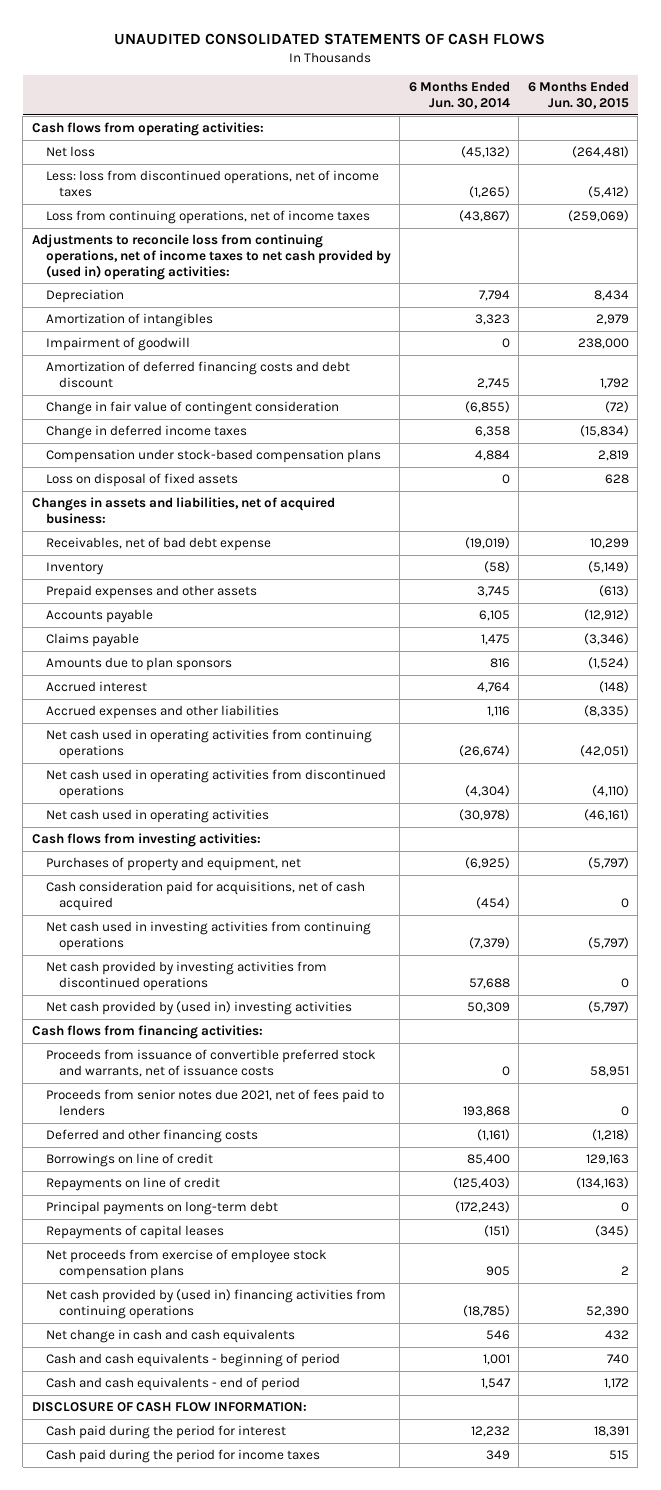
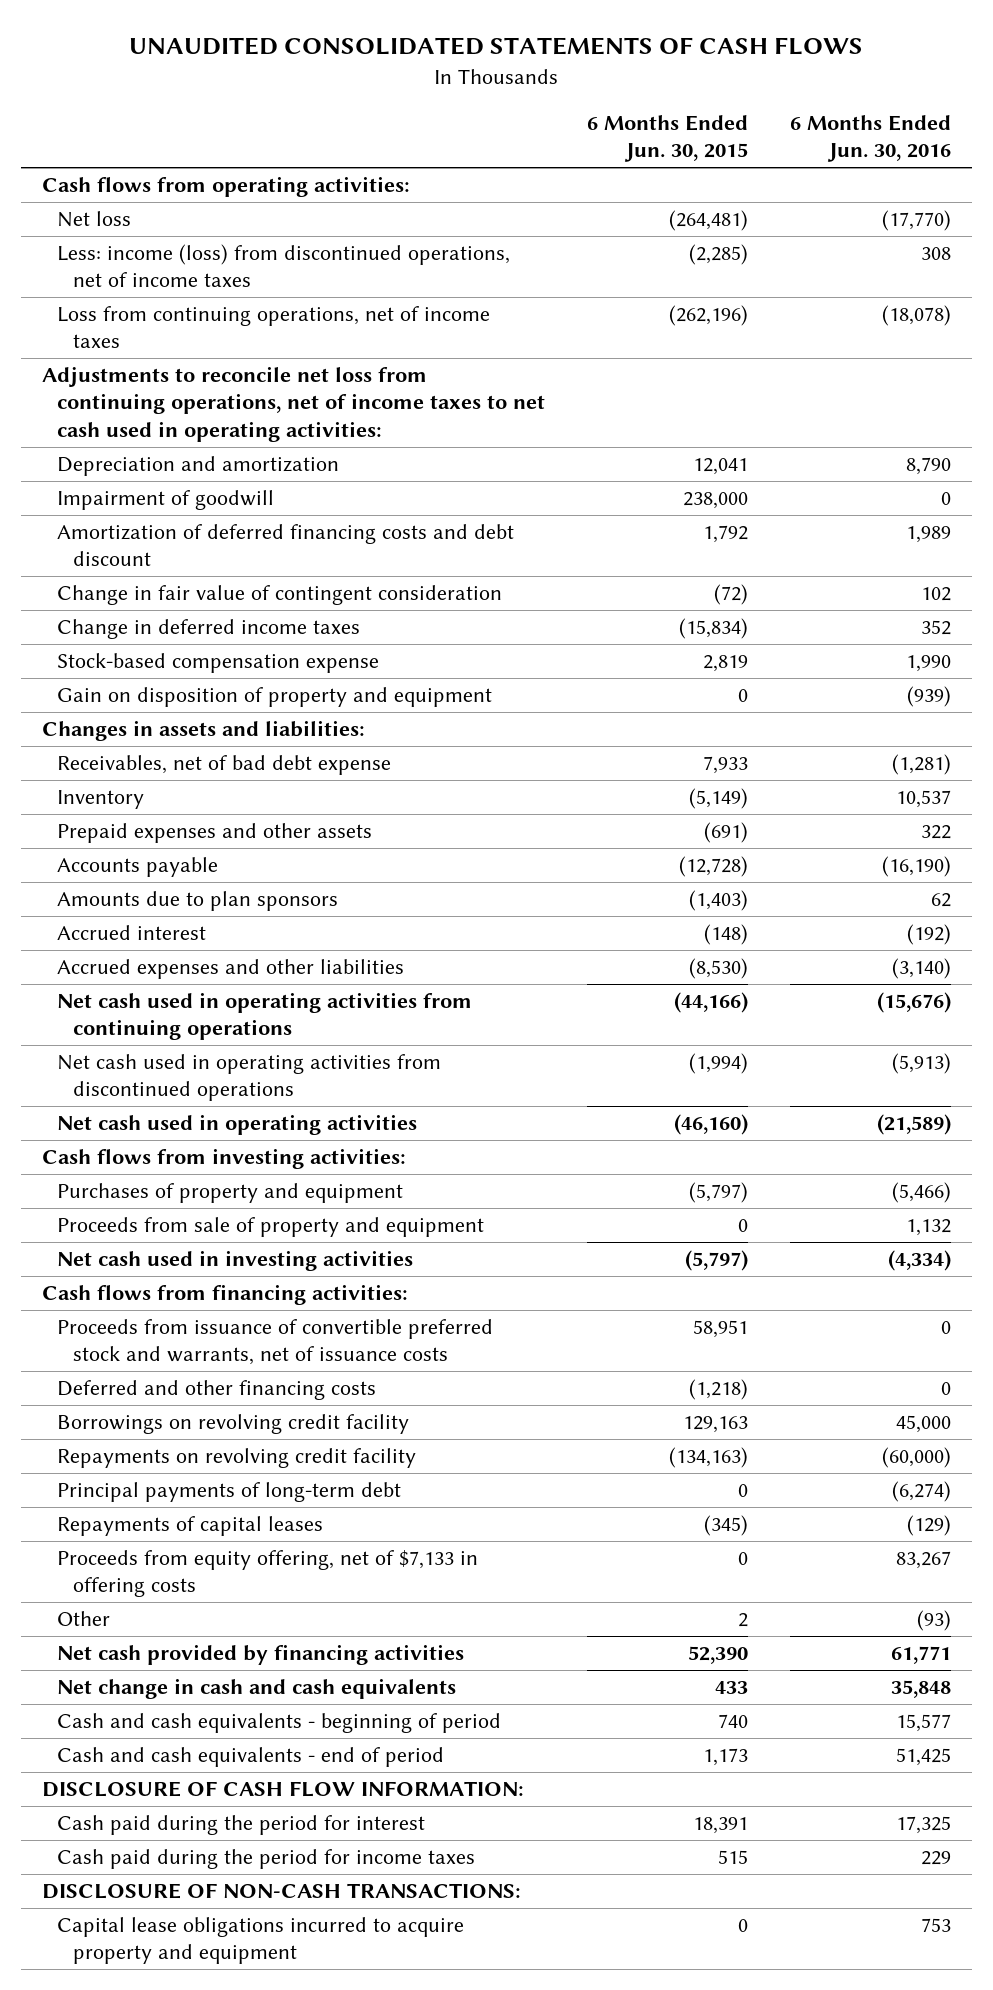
[408,81,510,109] 6 Months Ended Jun. 30, 2014 -> none
none -> [790,114,952,163] 6 Months Ended Jun. 30, 2016
[45,313,213,328] Amortization of intangibles -> none
[45,170,379,197] Less: loss from discontinued operations, net of income taxes -> [57,244,511,288] Less: income (loss) from discontinued operations, net of income taxes
[587,185,629,198] (5,412) -> [689,244,749,266] (2,285)
[567,210,629,223] (259,069) -> [669,305,749,327] (262,196)
[31,234,391,280] Adjustments to reconcile loss from continuing operations, net of income taxes to net cash provided by (used in) operating activities: -> [41,366,546,442] Adjustments to reconcile net loss from continuing operations, net of income taxes to net cash used in operating activities:
[45,289,124,304] Depreciation -> [57,456,340,477] Depreciation and amortization
[593,290,629,302] 8,434 -> [693,458,749,476] 12,041
[45,473,238,488] Loss on disposal of fixed assets -> none
[45,449,381,464] Compensation under stock-based compensation plans -> [57,653,380,674] Stock-based compensation expense
none -> [57,687,493,708] Gain on disposition of property and equipment
[31,497,335,524] Changes in assets and liabilities, net of acquired business: -> [41,720,365,742] Changes in assets and liabilities:
[589,538,629,550] 10,299 -> [703,756,749,775] 7,933
[45,633,139,648] Claims payable -> none
[598,585,629,598] (613) -> [704,822,749,844] (691)
[583,609,629,622] (12,912) -> [679,856,749,878] (12,728)
[587,657,629,670] (1,524) -> [689,890,749,912] (1,403)
[583,705,629,718] (8,335) -> [689,958,749,980] (8,530)
[579,744,629,757] (42,051) -> [674,992,749,1014] (44,166)
[591,784,629,797] (4,110) -> [689,1053,749,1075] (1,994)
[583,809,629,822] (46,161) -> [674,1114,749,1136] (46,160)
[45,881,365,911] Cash consideration paid for acquisitions, net of cash acquired -> none
[45,921,371,951] Net cash used in investing activities from continuing operations -> none
[45,961,327,991] Net cash provided by investing activities from discontinued operations -> none
[45,857,301,872] Purchases of property and equipment, net -> [57,1183,404,1204] Purchases of property and equipment
none -> [57,1217,485,1238] Proceeds from sale of property and equipment
[45,1001,352,1016] Net cash provided by (used in) investing activities -> [57,1250,414,1272] Net cash used in investing activities
[45,1089,384,1116] Proceeds from senior notes due 2021, net of fees paid to lenders -> none
[45,1153,213,1168] Borrowings on line of credit -> [57,1414,410,1435] Borrowings on revolving credit facility
[45,1177,220,1192] Repayments on line of credit -> [57,1448,417,1469] Repayments on revolving credit facility
[45,1201,278,1216] Principal payments on long-term debt -> [57,1482,402,1503] Principal payments of long-term debt
[45,1249,327,1279] Net proceeds from exercise of employee stock compensation plans -> none
none -> [57,1550,479,1598] Proceeds from equity offering, net of $7,133 in offering costs
none -> [57,1611,111,1627] Other
[45,1289,386,1319] Net cash provided by (used in) financing activities from continuing operations -> [57,1644,465,1666] Net cash provided by financing activities
[604,1330,629,1341] 432 -> [715,1681,749,1695] 433
[603,1378,629,1390] 1,172 -> [703,1748,749,1767] 1,173
none -> [41,1883,521,1900] DISCLOSURE OF NON-CASH TRANSACTIONS:
none -> [57,1917,465,1965] Capital lease obligations incurred to acquire property and equipment

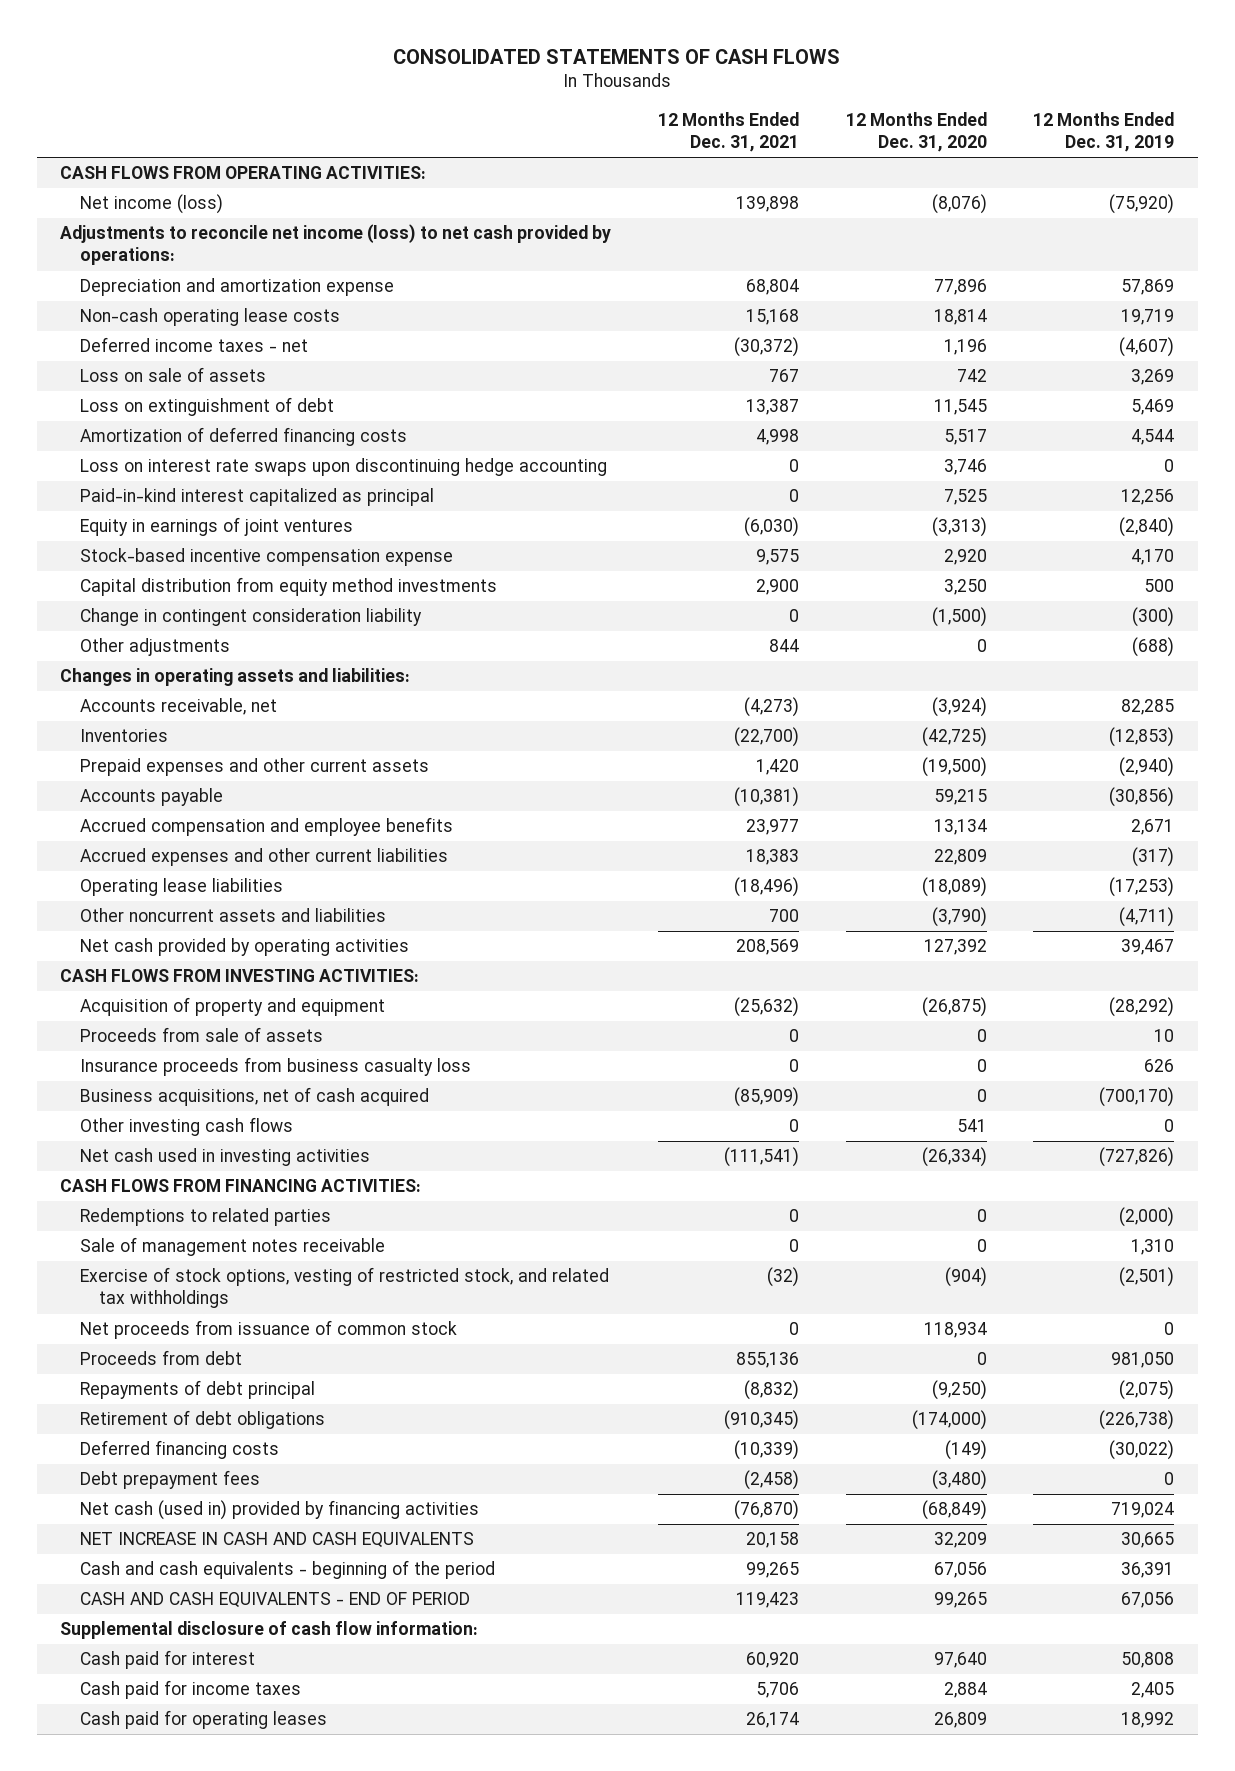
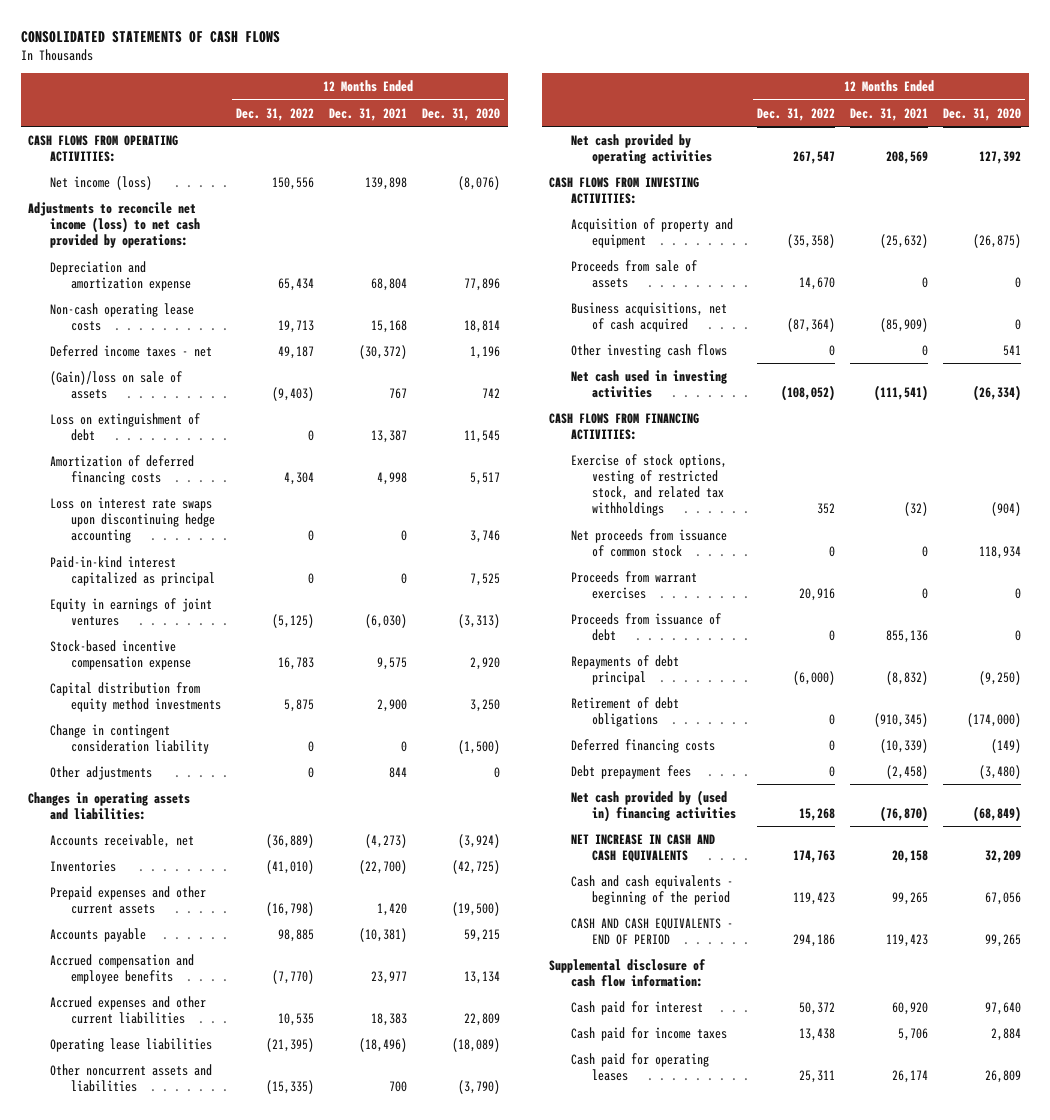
[1033,112,1175,153] 12 Months Ended Dec. 31, 2019 -> none
none -> [235,107,314,121] Dec. 31, 2022
[79,367,266,383] Loss on sale of assets -> [49,370,182,399] (Gain)/loss on sale of assets
[79,1057,471,1077] Insurance proceeds from business casualty loss -> none
[79,1208,331,1227] Redemptions to related parties -> none
[79,1237,385,1257] Sale of management notes receivable -> none
none -> [570,570,697,599] Proceeds from warrant exercises
[79,1350,242,1366] Proceeds from debt -> [570,612,721,641] Proceeds from issuance of debt
[79,1500,479,1521] Net cash (used in) provided by financing activities -> [570,789,736,822] Net cash provided by (used in) financing activities

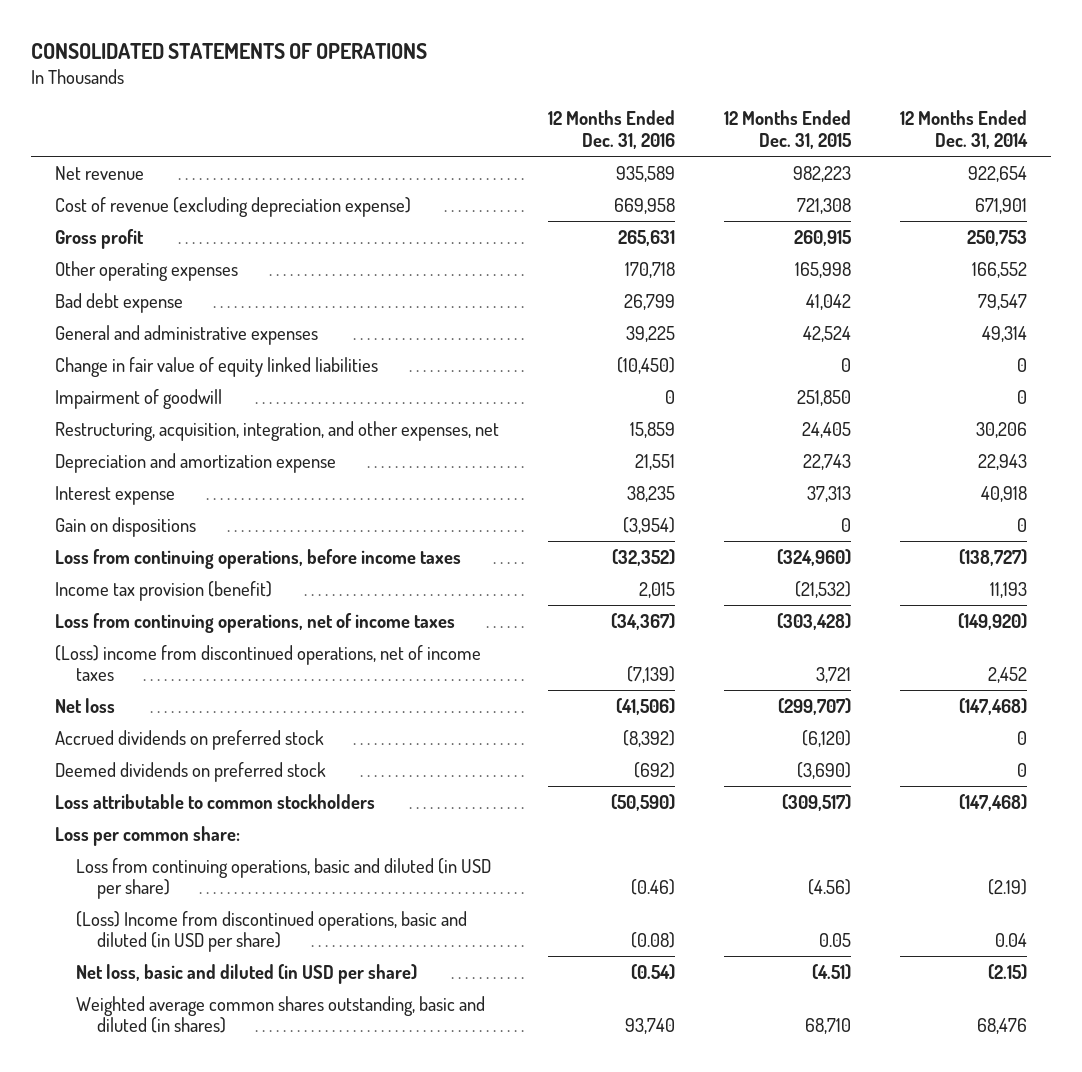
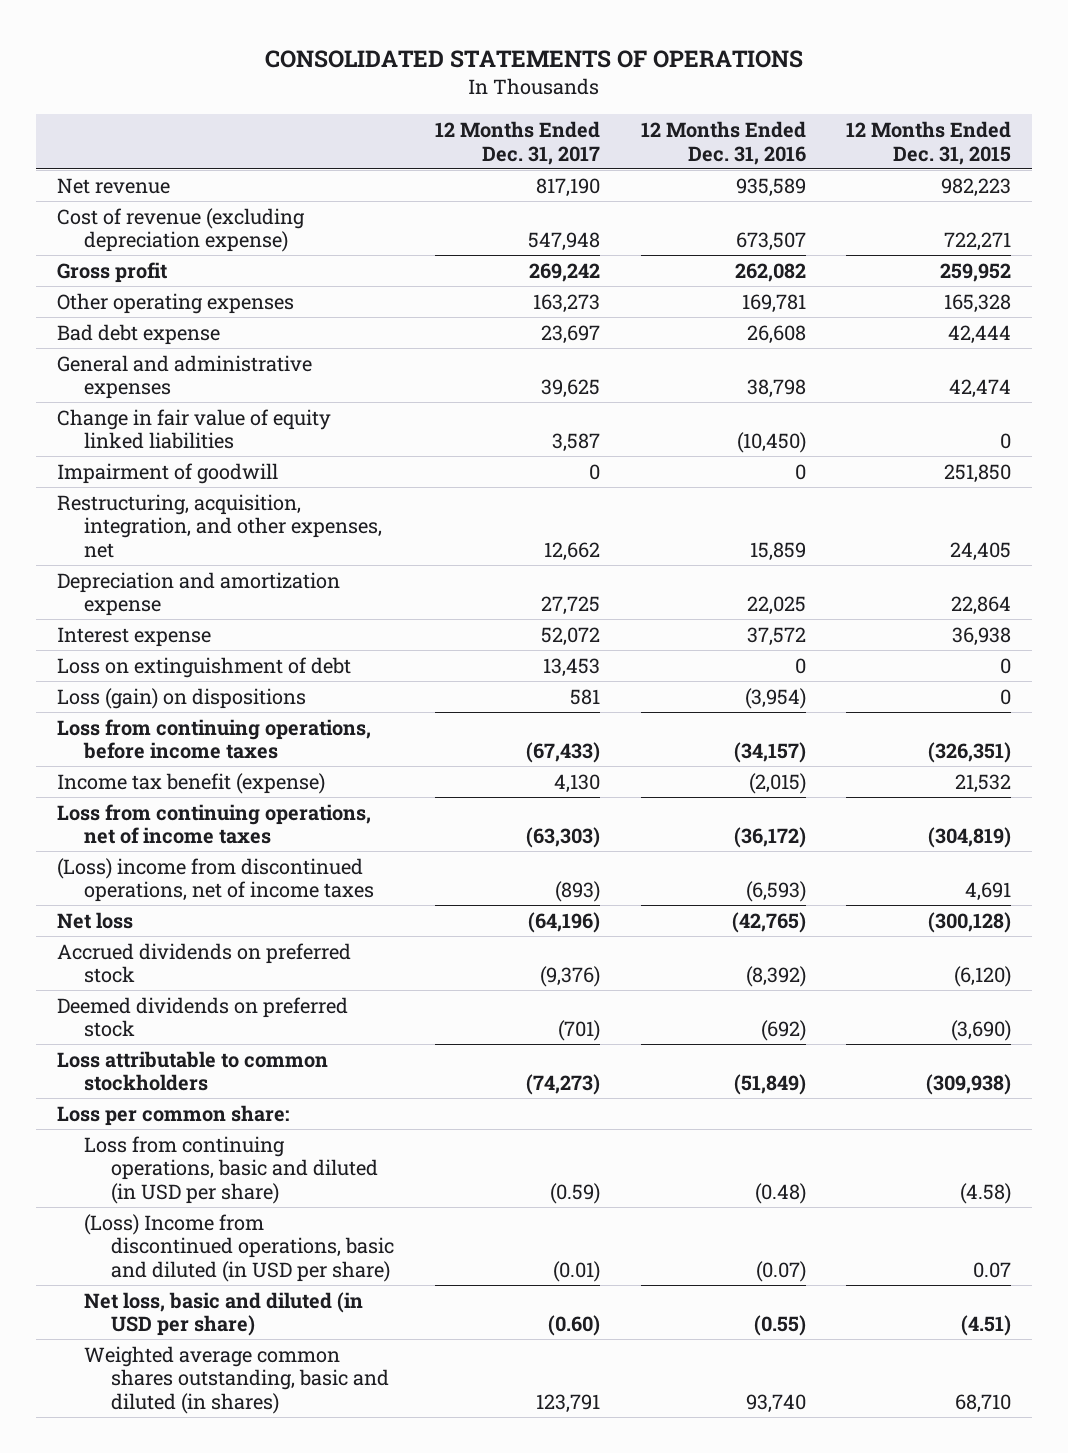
[899,110,1028,149] 12 Months Ended Dec. 31, 2014 -> none
none -> [434,120,600,165] 12 Months Ended Dec. 31, 2017
[613,197,675,214] 669,958 -> [735,232,806,252] 673,507
[796,197,851,214] 721,308 -> [944,232,1012,252] 722,271
[617,229,675,246] 265,631 -> [734,262,806,282] 262,082
[793,229,851,246] 260,915 -> [940,262,1012,282] 259,952
[624,261,675,278] 170,718 -> [741,293,806,313] 169,781
[794,261,851,278] 165,998 -> [944,293,1012,313] 165,328
[623,293,675,310] 26,799 -> [746,324,806,344] 26,608
[805,293,851,310] 41,042 -> [948,324,1012,344] 42,444
[625,325,675,342] 39,225 -> [746,379,806,399] 38,798
[802,325,851,342] 42,524 -> [949,379,1012,399] 42,474
[634,453,675,470] 21,551 -> [746,596,806,616] 22,025
[802,453,851,470] 22,743 -> [951,596,1012,616] 22,864
[626,485,675,502] 38,235 -> [746,626,806,646] 37,572
[806,485,851,502] 37,313 -> [952,626,1012,646] 36,938
none -> [56,656,351,678] Loss on extinguishment of debt
[55,516,197,537] Gain on dispositions -> [56,687,306,709] Loss (gain) on dispositions
[611,548,675,566] (32,352) -> [733,742,806,764] (34,157)
[776,548,851,566] (324,960) -> [928,742,1012,764] (326,351)
[55,580,273,601] Income tax provision (benefit) -> [56,772,325,794] Income tax benefit (expense)
[638,581,675,598] 2,015 -> [748,772,806,794] (2,015)
[794,580,851,598] (21,532) -> [955,773,1012,793] 21,532
[610,612,675,630] (34,367) -> [733,827,806,849] (36,172)
[776,612,851,630] (303,428) -> [928,827,1012,849] (304,819)
[626,666,675,684] (7,139) -> [745,881,806,903] (6,593)
[815,667,851,684] 3,721 -> [965,882,1012,902] 4,691
[615,697,675,715] (41,506) -> [731,911,806,933] (42,765)
[777,697,851,715] (299,707) -> [928,911,1012,933] (300,128)
[610,793,675,811] (50,590) -> [733,1074,806,1096] (51,849)
[781,793,851,811] (309,517) -> [926,1074,1012,1096] (309,938)
[630,879,675,896] (0.46) -> [754,1183,806,1205] (0.48)
[807,879,851,896] (4.56) -> [960,1183,1012,1205] (4.58)
[630,932,675,949] (0.08) -> [755,1261,806,1283] (0.07)
[818,933,851,948] 0.05 -> [973,1262,1012,1279] 0.07
[630,963,675,980] (0.54) -> [753,1315,806,1337] (0.55)

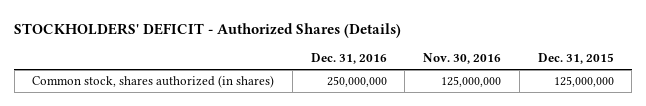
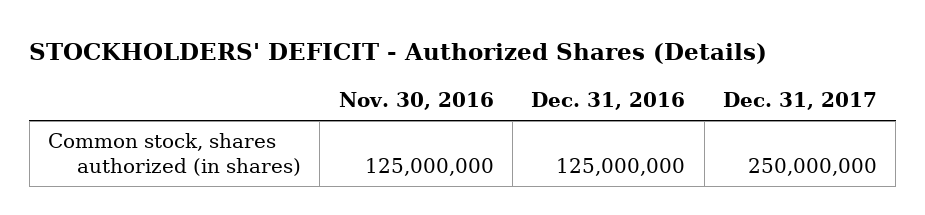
[537,53,614,65] Dec. 31, 2015 -> none
none -> [722,92,877,111] Dec. 31, 2017
[326,76,387,88] 250,000,000 -> [556,157,686,176] 125,000,000

